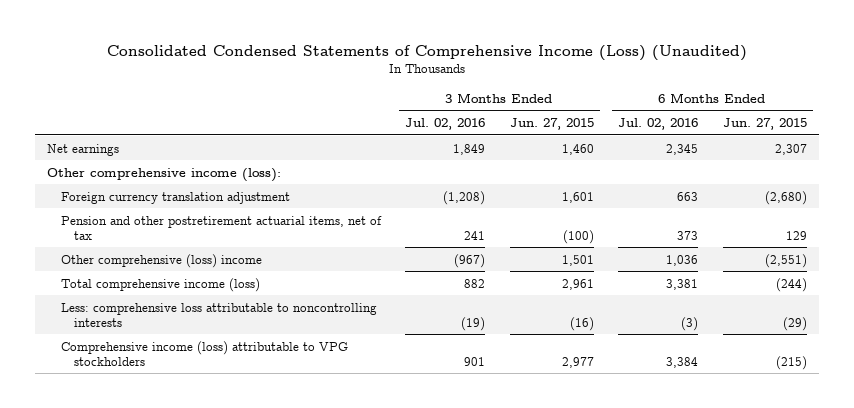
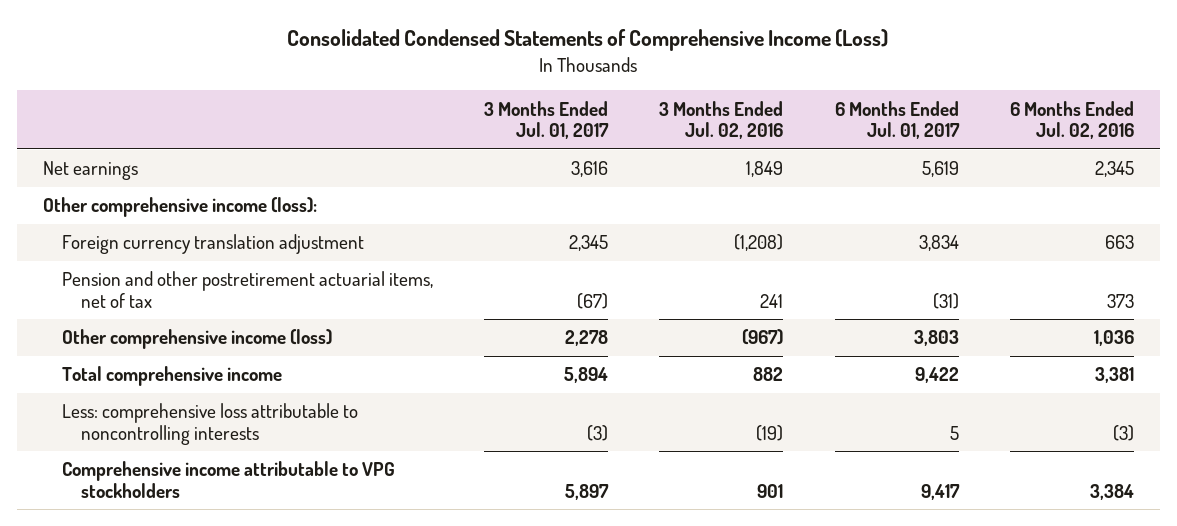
[107,44,748,61] Consolidated Condensed Statements of Comprehensive Income (Loss) (Unaudited) -> [287,29,889,52] Consolidated Condensed Statements of Comprehensive Income (Loss)
[509,118,594,131] Jun. 27, 2015 -> none
[722,118,807,131] Jun. 27, 2015 -> none
none -> [484,100,610,140] 3 Months Ended Jul. 01, 2017
none -> [834,100,960,140] 6 Months Ended Jul. 01, 2017
[60,253,262,268] Other comprehensive (loss) income -> [61,329,332,350] Other comprehensive income (loss)
[60,277,260,292] Total comprehensive income (loss) -> [61,366,282,387] Total comprehensive income
[60,340,348,366] Comprehensive income (loss) attributable to VPG stockholders -> [61,461,395,498] Comprehensive income attributable to VPG stockholders

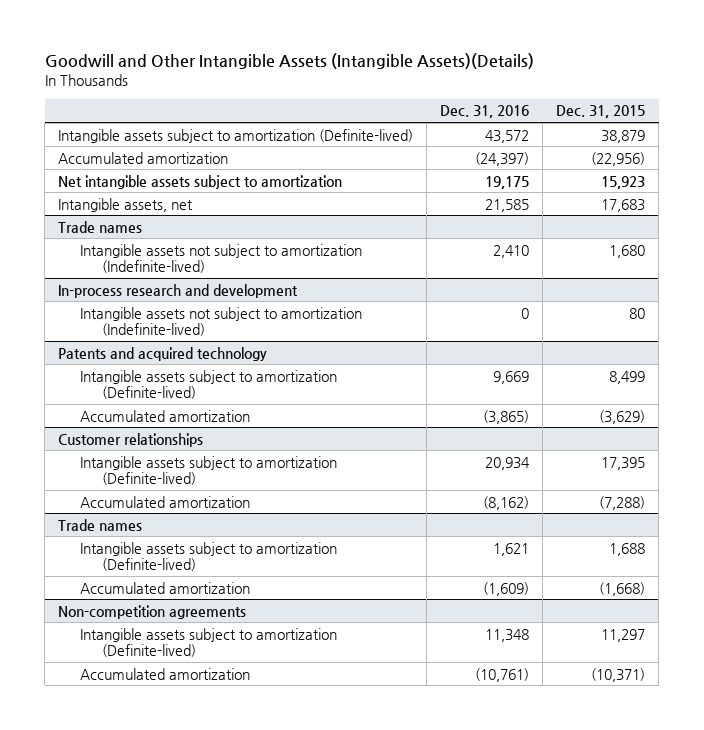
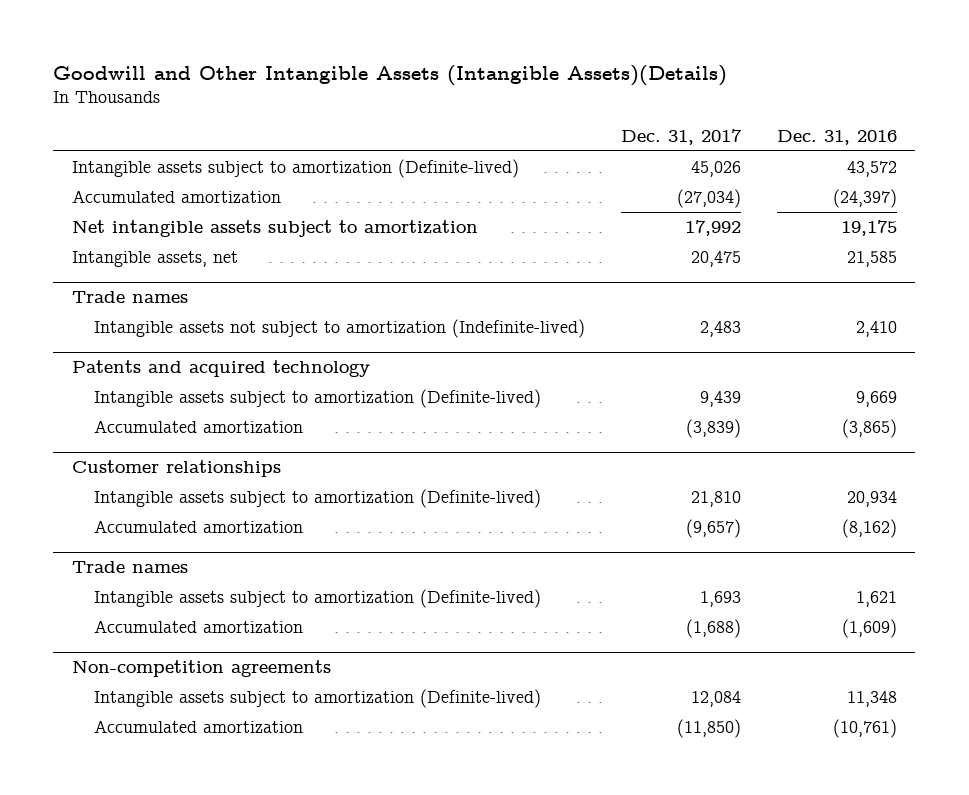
[556,105,646,119] Dec. 31, 2015 -> none
none -> [620,128,742,145] Dec. 31, 2017
[58,283,299,298] In-process research and development -> none
[79,306,362,337] Intangible assets not subject to amortization (Indefinite-lived) -> none

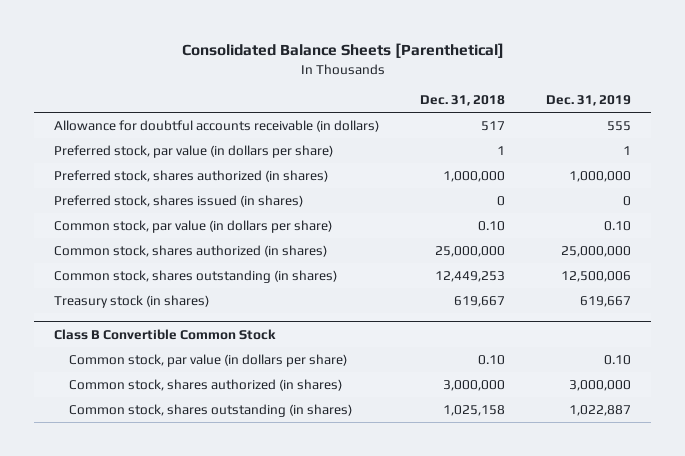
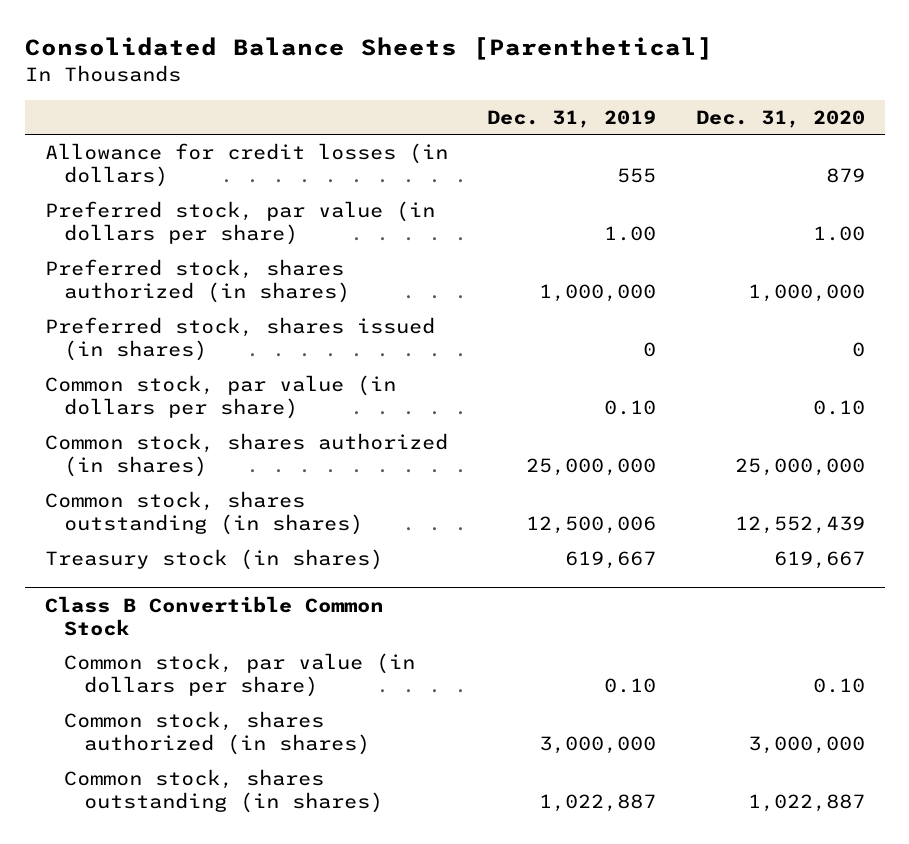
[420,95,506,107] Dec. 31, 2018 -> none
none -> [695,109,865,128] Dec. 31, 2020
[54,119,380,132] Allowance for doubtful accounts receivable (in dollars) -> [44,143,448,188] Allowance for credit losses (in dollars)
[623,145,632,155] 1 -> [604,226,657,242] 1.00

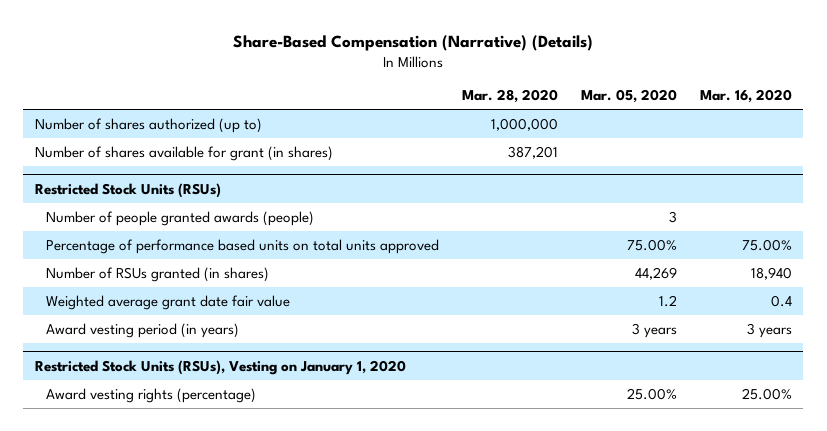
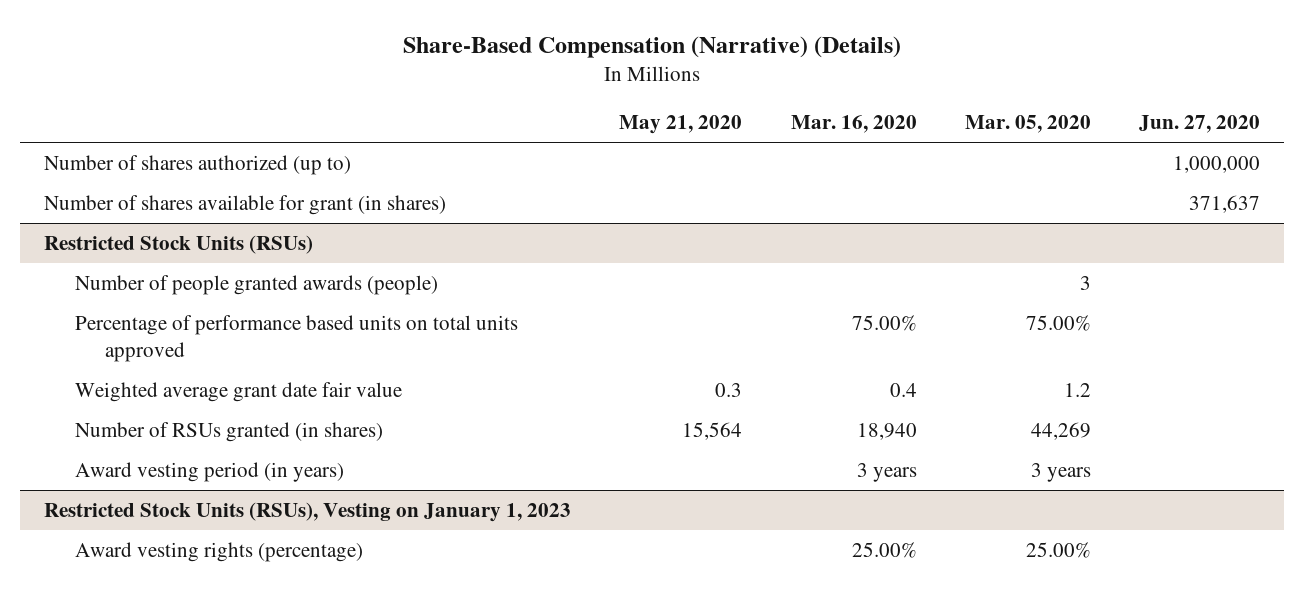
[462,89,559,104] Mar. 28, 2020 -> none
none -> [619,115,743,135] May 21, 2020
none -> [1139,115,1261,134] Jun. 27, 2020
[46,266,270,282] Number of RSUs granted (in shares) -> [74,421,383,442] Number of RSUs granted (in shares)
[34,359,406,375] Restricted Stock Units (RSUs), Vesting on January 1, 2020 -> [44,501,572,522] Restricted Stock Units (RSUs), Vesting on January 1, 2023

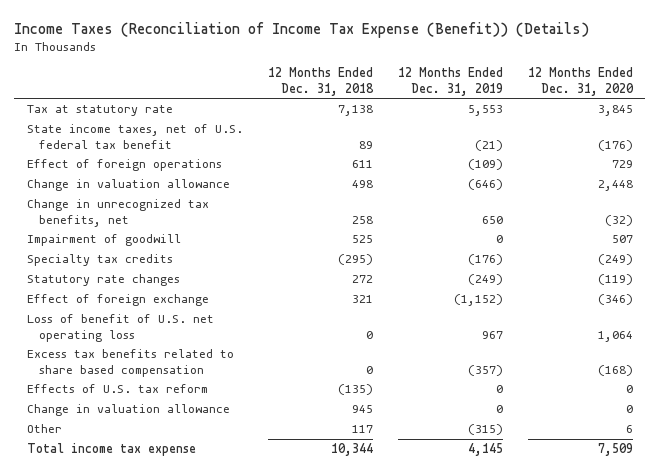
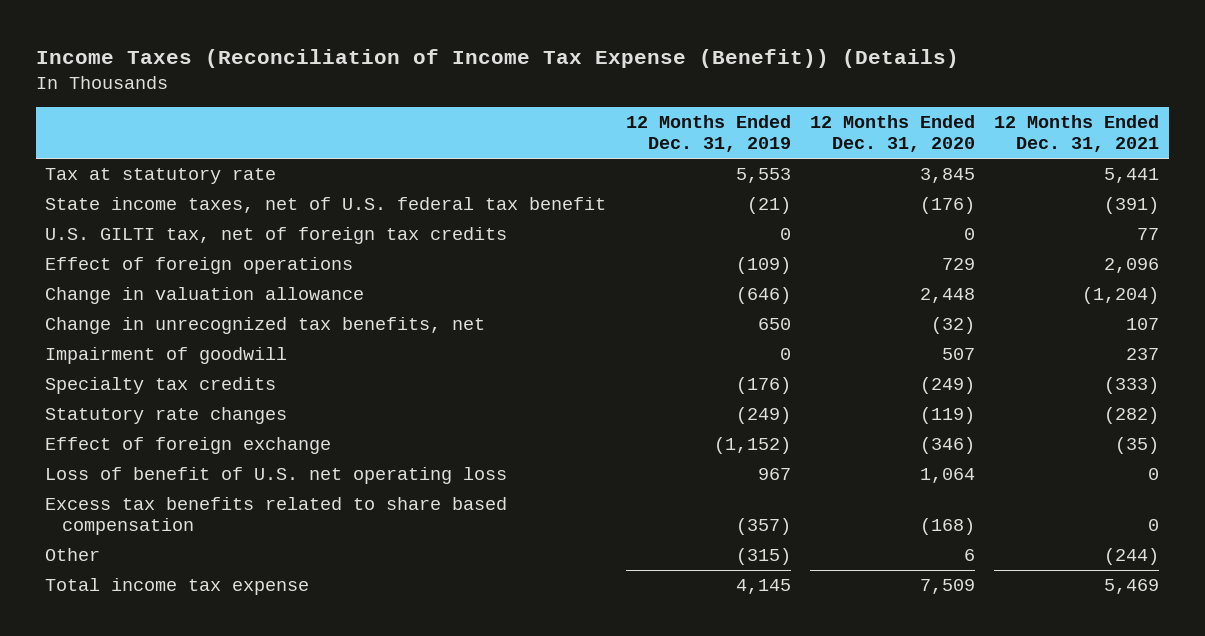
[267,67,374,96] 12 Months Ended Dec. 31, 2018 -> none
none -> [994,115,1160,153] 12 Months Ended Dec. 31, 2021
none -> [45,226,508,244] U.S. GILTI tax, net of foreign tax credits
[26,384,208,394] Effects of U.S. tax reform -> none
[26,404,230,417] Change in valuation allowance -> none

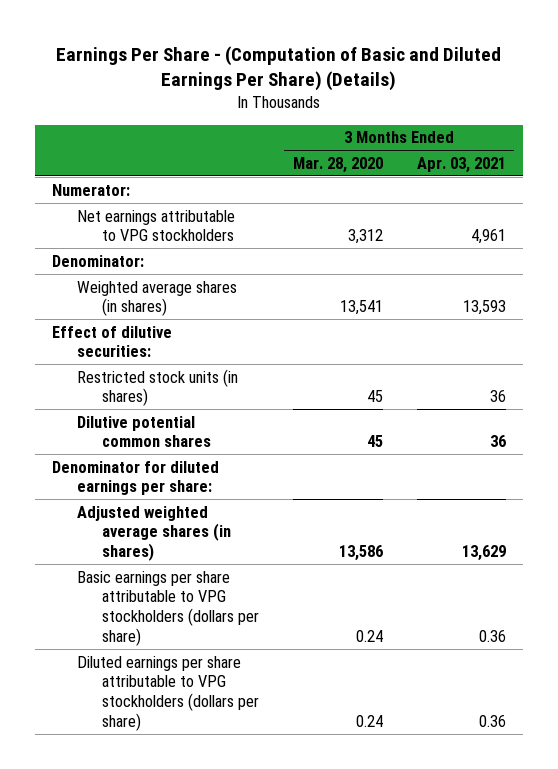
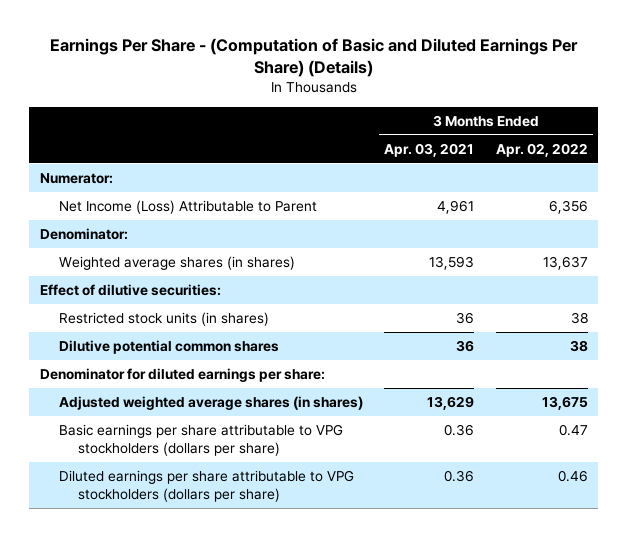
[292,156,383,173] Mar. 28, 2020 -> none
none -> [495,142,588,157] Apr. 02, 2022
[76,209,235,242] Net earnings attributable to VPG stockholders -> [59,200,318,215] Net Income (Loss) Attributable to Parent

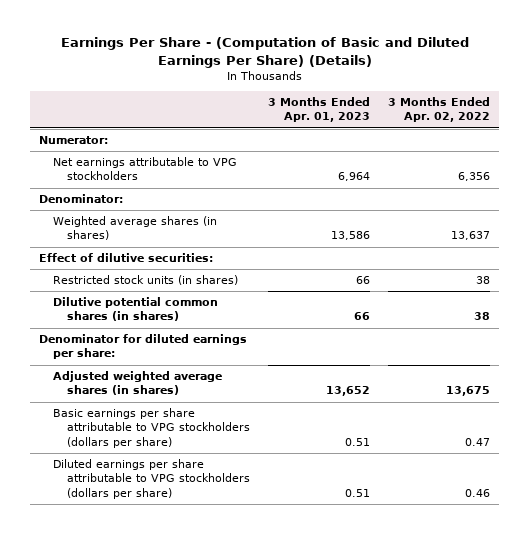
[384,142,475,157] Apr. 03, 2021 -> none
none -> [267,97,370,123] 3 Months Ended Apr. 01, 2023
[59,200,318,215] Net Income (Loss) Attributable to Parent -> [52,157,237,181] Net earnings attributable to VPG stockholders
[59,340,280,355] Dilutive potential common shares -> [52,297,218,322] Dilutive potential common shares (in shares)

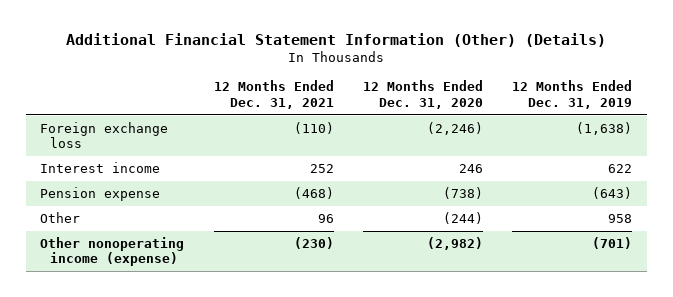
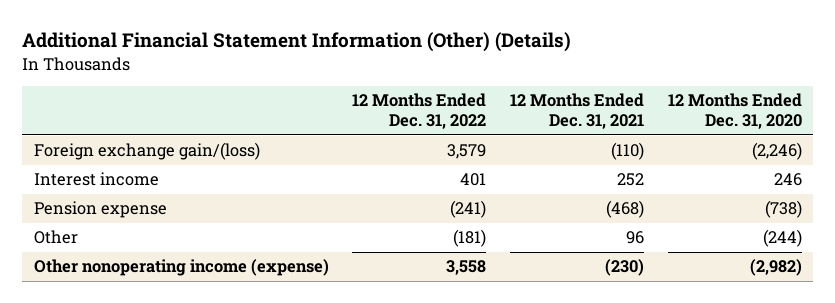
[512,80,633,109] 12 Months Ended Dec. 31, 2019 -> none
none -> [352,93,487,130] 12 Months Ended Dec. 31, 2022
[40,121,169,149] Foreign exchange loss -> [33,142,260,161] Foreign exchange gain/(loss)

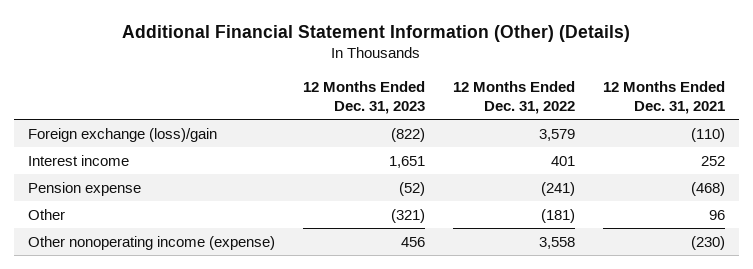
[667,93,802,130] 12 Months Ended Dec. 31, 2020 -> none
none -> [302,80,425,115] 12 Months Ended Dec. 31, 2023
[33,142,260,161] Foreign exchange gain/(loss) -> [28,127,218,142] Foreign exchange (loss)/gain

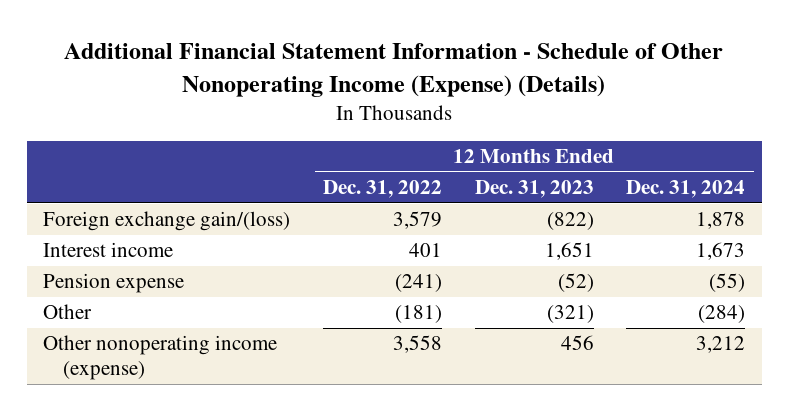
[122,24,631,42] Additional Financial Statement Information (Other) (Details) -> [64,43,724,97] Additional Financial Statement Information - Schedule of Other Nonoperating Income (Expense) (Details)
[602,80,725,115] 12 Months Ended Dec. 31, 2021 -> none
none -> [626,179,746,198] Dec. 31, 2024
[28,127,218,142] Foreign exchange (loss)/gain -> [43,211,291,232] Foreign exchange gain/(loss)

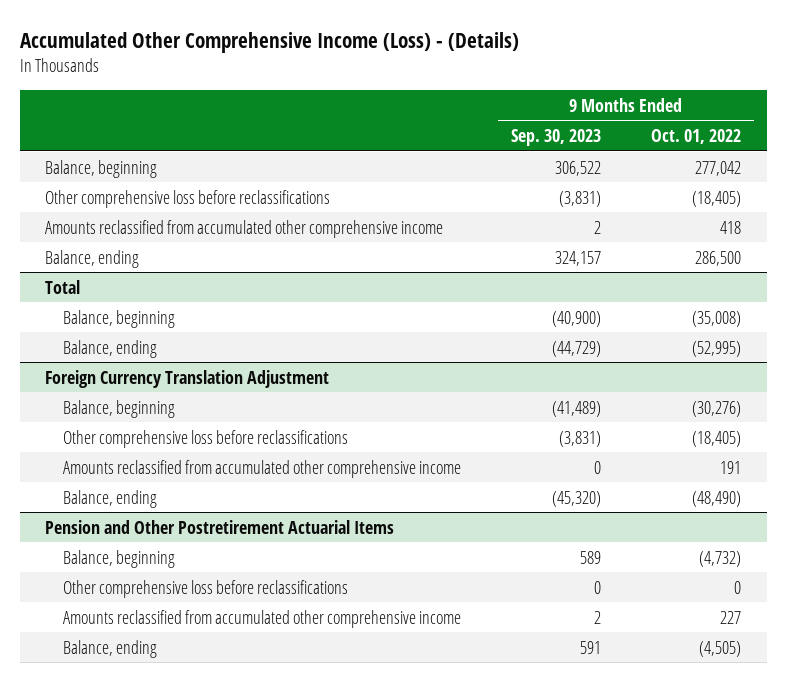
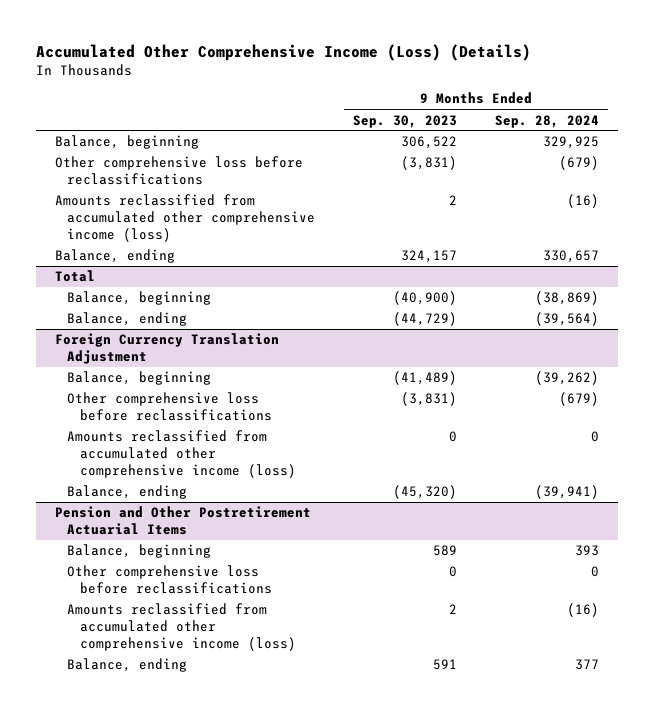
[19,31,519,53] Accumulated Other Comprehensive Income (Loss) - (Details) -> [35,43,531,61] Accumulated Other Comprehensive Income (Loss) (Details)
[651,129,742,145] Oct. 01, 2022 -> none
none -> [494,114,599,128] Sep. 28, 2024
[45,219,444,238] Amounts reclassified from accumulated other comprehensive income -> [54,194,316,243] Amounts reclassified from accumulated other comprehensive income (loss)
[62,459,461,478] Amounts reclassified from accumulated other comprehensive income -> [67,430,296,479] Amounts reclassified from accumulated other comprehensive income (loss)
[62,609,461,628] Amounts reclassified from accumulated other comprehensive income -> [67,603,296,652] Amounts reclassified from accumulated other comprehensive income (loss)

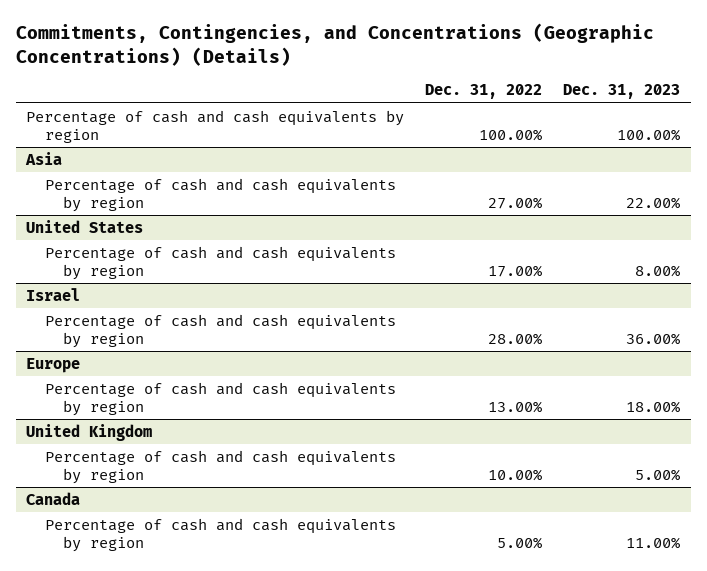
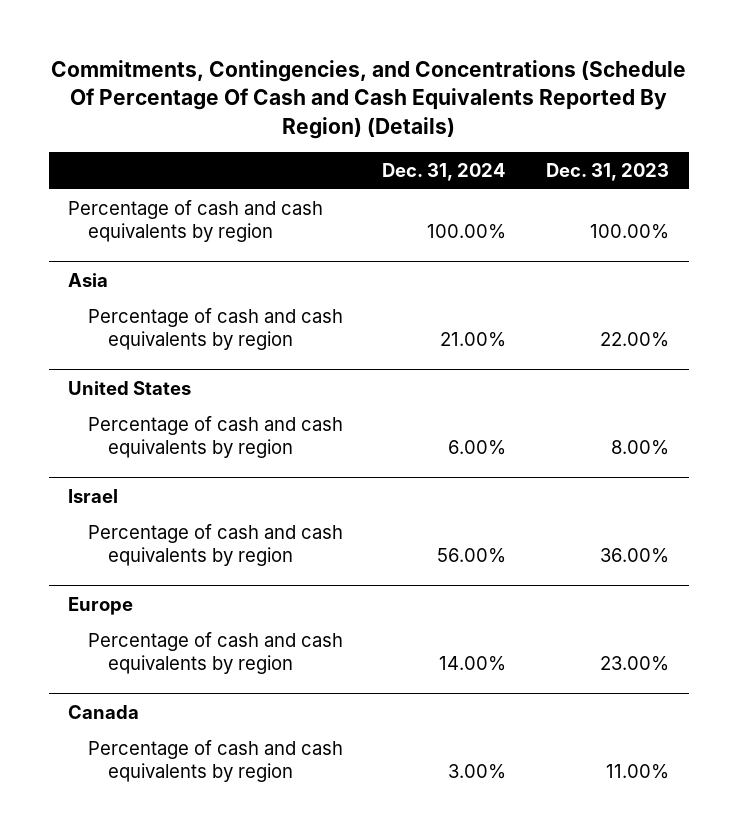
[15,23,654,66] Commitments, Contingencies, and Concentrations (Geographic Concentrations) (Details) -> [50,59,686,139] Commitments, Contingencies, and Concentrations (Schedule Of Percentage Of Cash and Cash Equivalents Reported By Region) (Details)
[425,84,543,100] Dec. 31, 2022 -> none
none -> [382,163,507,182] Dec. 31, 2024
[26,423,153,441] United Kingdom -> none
[44,449,396,484] Percentage of cash and cash equivalents by region -> none
[626,400,681,413] 18.00% -> [599,656,669,672] 23.00%

